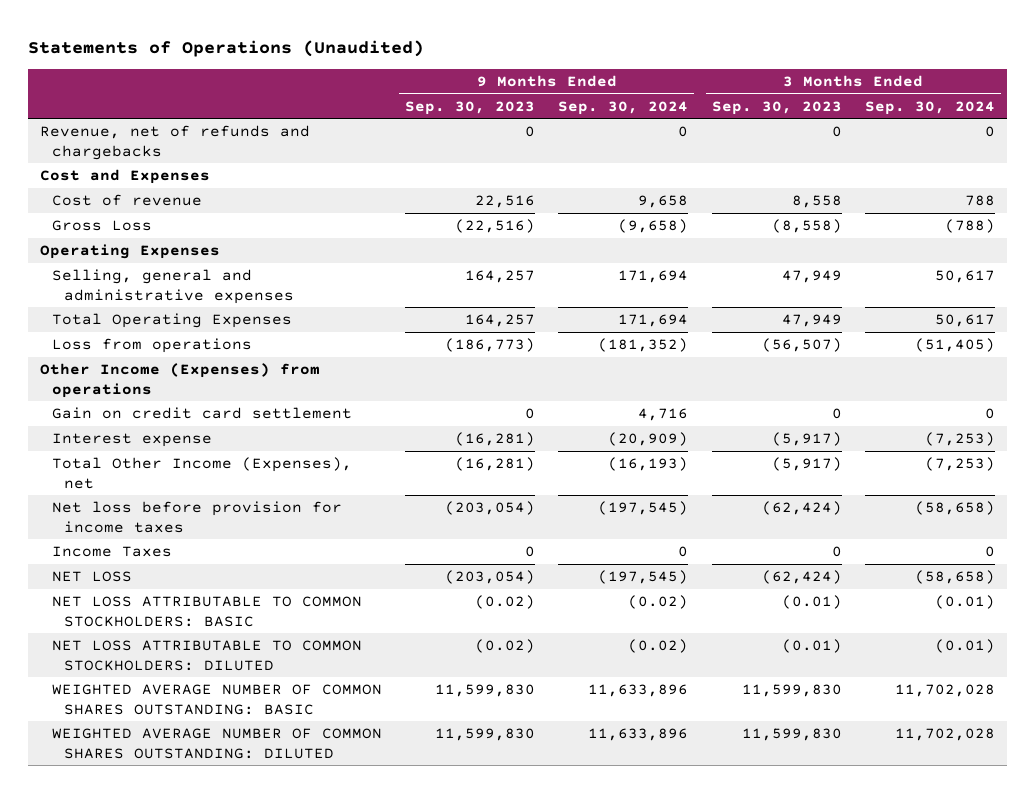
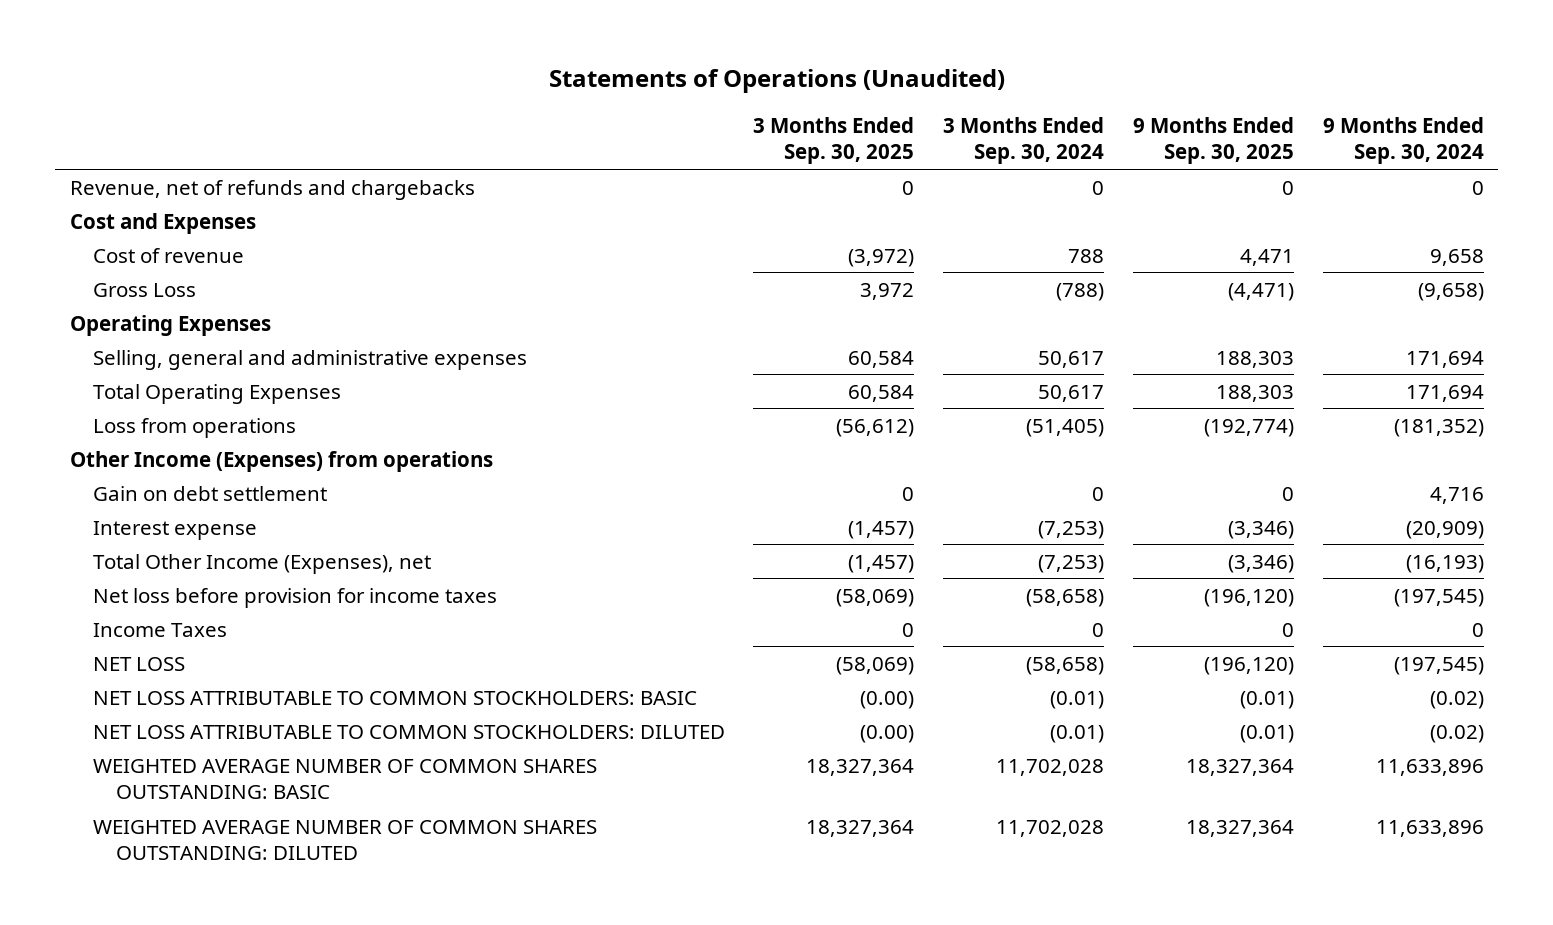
[405,100,536,115] Sep. 30, 2023 -> none
[711,100,842,115] Sep. 30, 2023 -> none
none -> [753,116,915,165] 3 Months Ended Sep. 30, 2025
none -> [1132,116,1294,165] 9 Months Ended Sep. 30, 2025
[51,407,352,420] Gain on credit card settlement -> [92,485,327,501] Gain on debt settlement

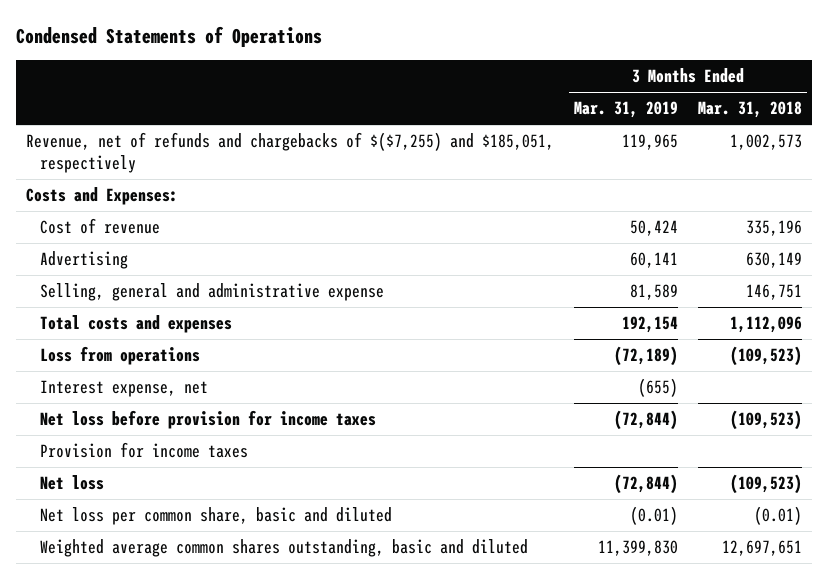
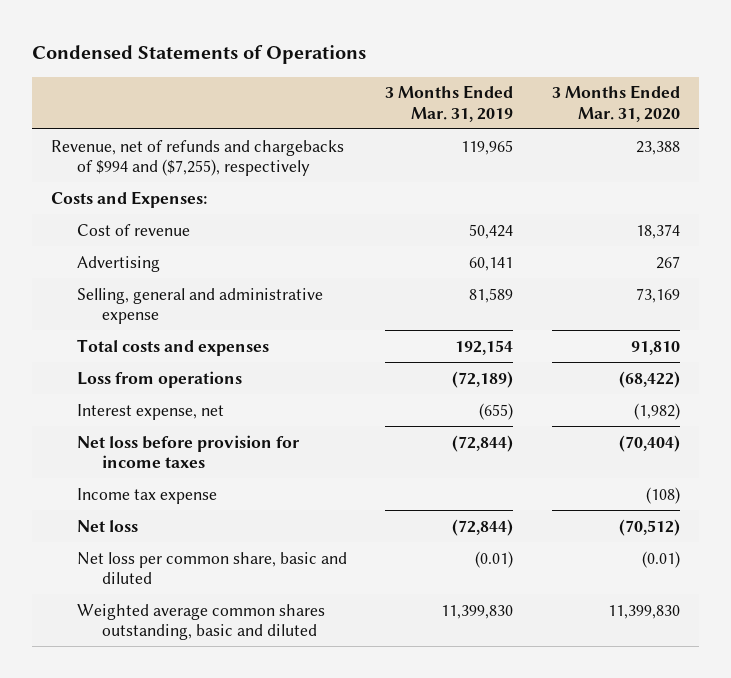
[697,101,802,119] Mar. 31, 2018 -> none
none -> [551,85,680,122] 3 Months Ended Mar. 31, 2020
[26,132,555,173] Revenue, net of refunds and chargebacks of $($7,255) and $185,051, respectively -> [51,139,345,176] Revenue, net of refunds and chargebacks of $994 and ($7,255), respectively
[40,442,249,459] Provision for income taxes -> [76,487,217,504] Income tax expense

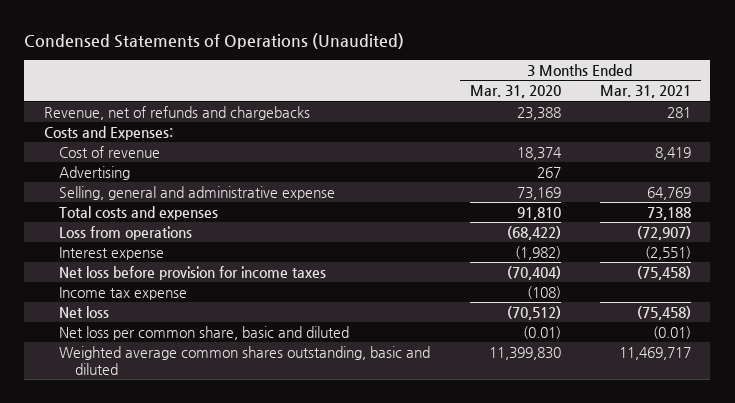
[32,45,367,65] Condensed Statements of Operations -> [24,32,405,49] Condensed Statements of Operations (Unaudited)
[385,85,514,122] 3 Months Ended Mar. 31, 2019 -> none
none -> [599,85,691,99] Mar. 31, 2021
[51,139,345,176] Revenue, net of refunds and chargebacks of $994 and ($7,255), respectively -> [43,106,310,121] Revenue, net of refunds and chargebacks
[76,403,224,420] Interest expense, net -> [59,247,165,261] Interest expense

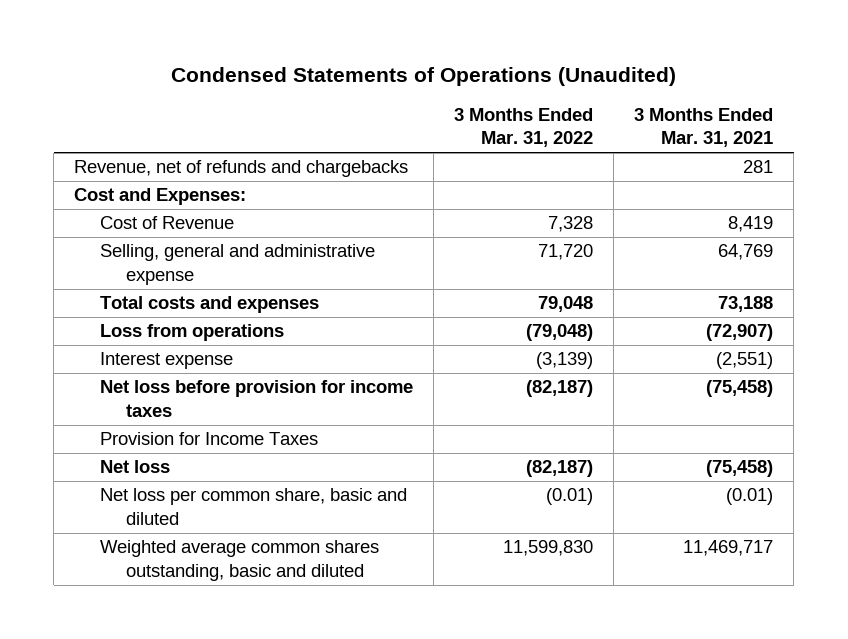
[469,85,561,99] Mar. 31, 2020 -> none
none -> [454,107,594,148] 3 Months Ended Mar. 31, 2022
[59,166,131,181] Advertising -> none
[43,126,173,141] Costs and Expenses: -> [74,188,247,206] Cost and Expenses:
[59,146,161,159] Cost of revenue -> [100,216,235,230] Cost of Revenue
[59,287,188,301] Income tax expense -> [100,432,319,446] Provision for Income Taxes

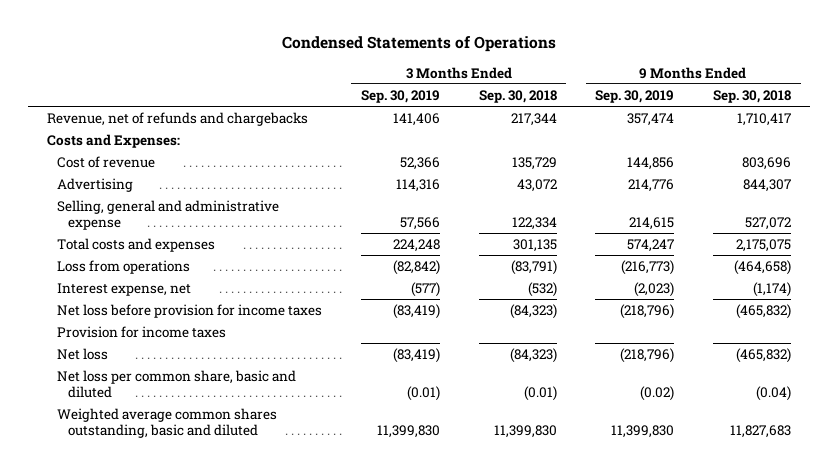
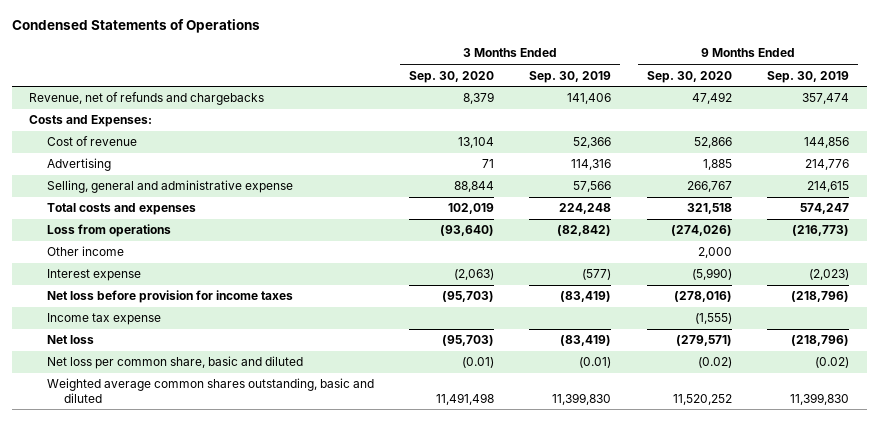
[478,89,557,103] Sep. 30, 2018 -> none
[713,89,792,103] Sep. 30, 2018 -> none
none -> [409,70,495,83] Sep. 30, 2020
none -> [646,70,732,83] Sep. 30, 2020
none -> [46,246,124,257] Other income
[57,282,192,296] Interest expense, net -> [46,269,141,282] Interest expense
[57,325,227,338] Provision for income taxes -> [46,313,161,326] Income tax expense

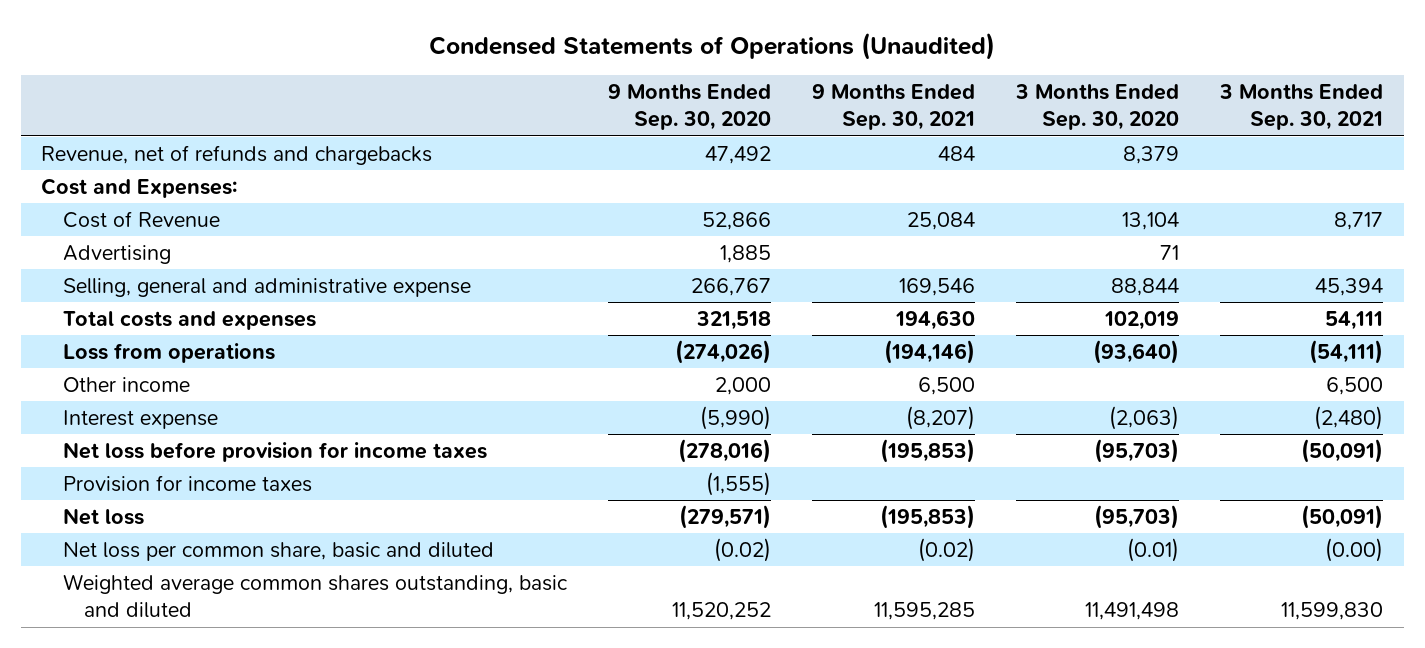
[11,19,260,34] Condensed Statements of Operations -> [429,32,996,61] Condensed Statements of Operations (Unaudited)
[529,70,612,83] Sep. 30, 2019 -> none
[767,70,850,83] Sep. 30, 2019 -> none
none -> [812,84,976,131] 9 Months Ended Sep. 30, 2021
none -> [1219,84,1384,131] 3 Months Ended Sep. 30, 2021
[29,115,153,128] Costs and Expenses: -> [41,177,238,198] Cost and Expenses:
[46,136,137,147] Cost of revenue -> [62,210,220,228] Cost of Revenue
[46,313,161,326] Income tax expense -> [62,474,312,492] Provision for income taxes

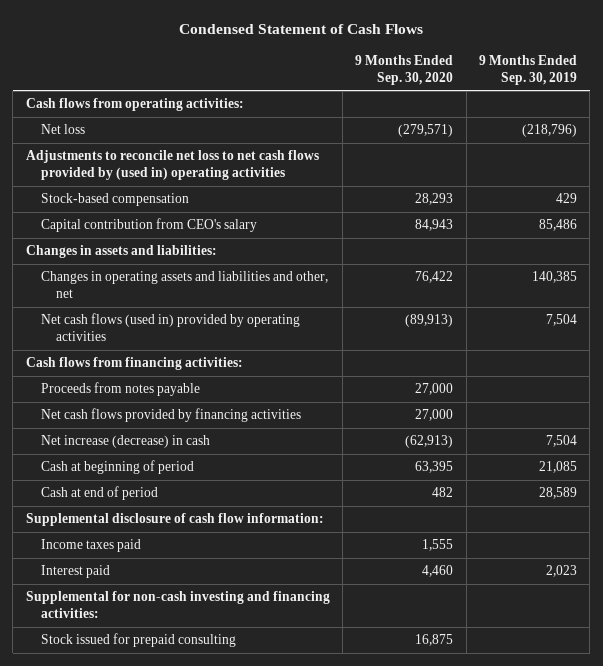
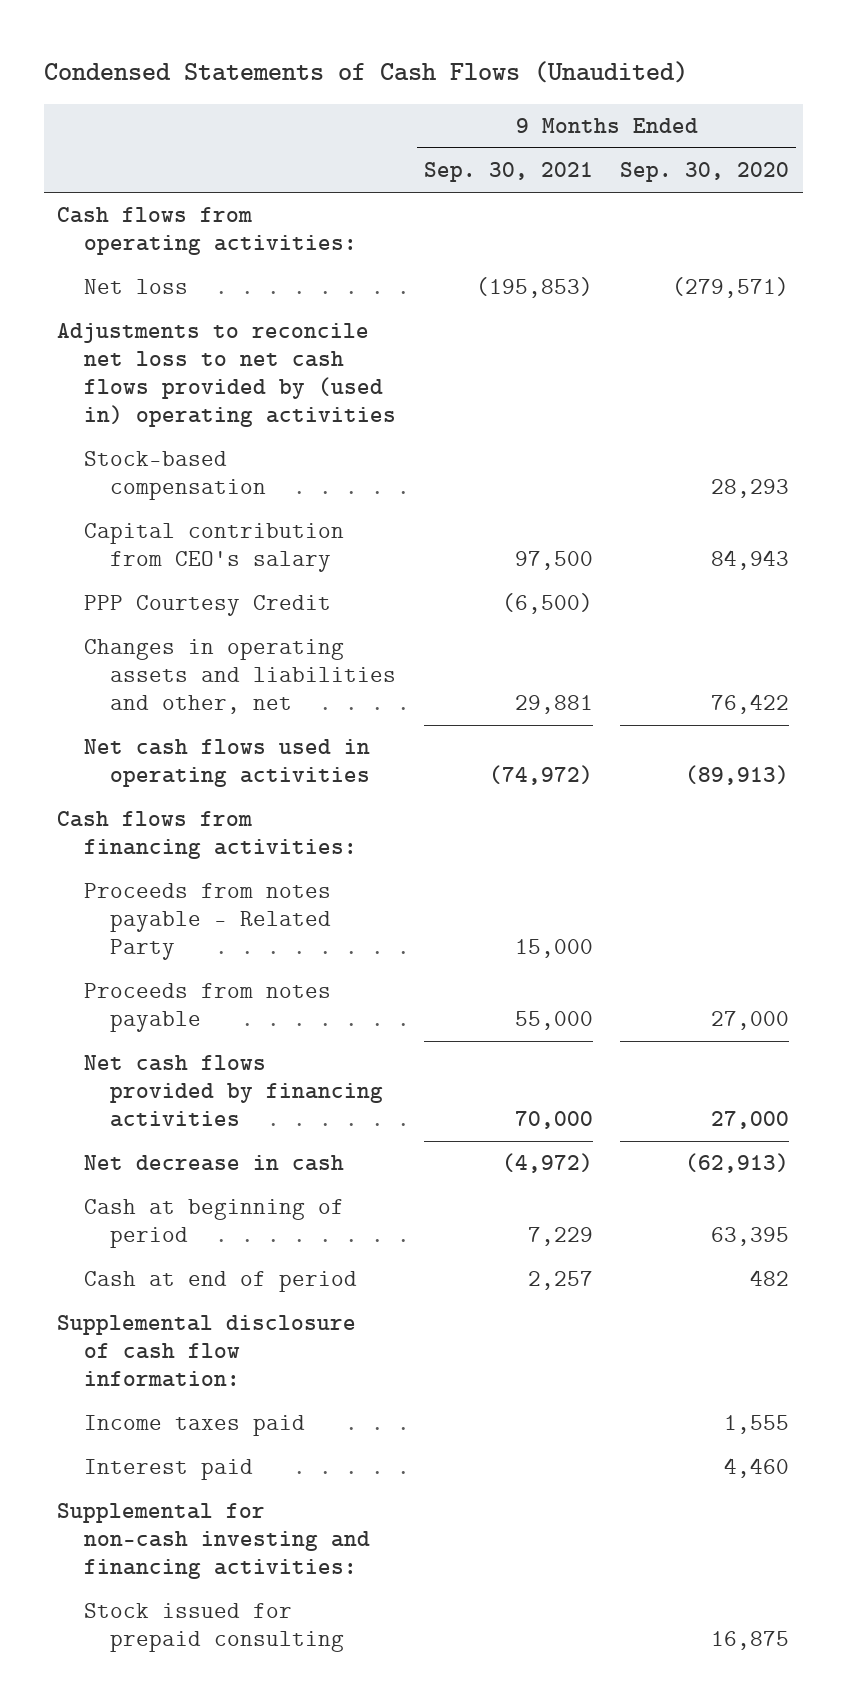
[179,23,424,34] Condensed Statement of Cash Flows -> [43,61,688,84] Condensed Statements of Cash Flows (Unaudited)
[479,54,578,85] 9 Months Ended Sep. 30, 2019 -> none
none -> [423,162,593,183] Sep. 30, 2021
[25,245,217,259] Changes in assets and liabilities: -> none
none -> [83,595,331,617] PPP Courtesy Credit
[40,313,300,342] Net cash flows (used in) provided by operating activities -> [83,739,370,788] Net cash flows used in operating activities
none -> [83,883,331,960] Proceeds from notes payable - Related Party
[40,435,210,449] Net increase (decrease) in cash -> [83,1155,344,1172] Net decrease in cash

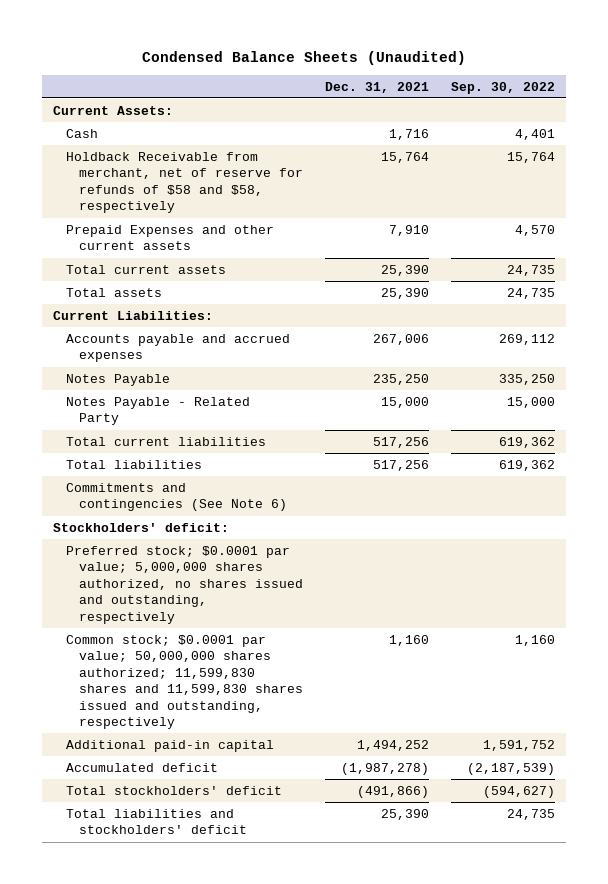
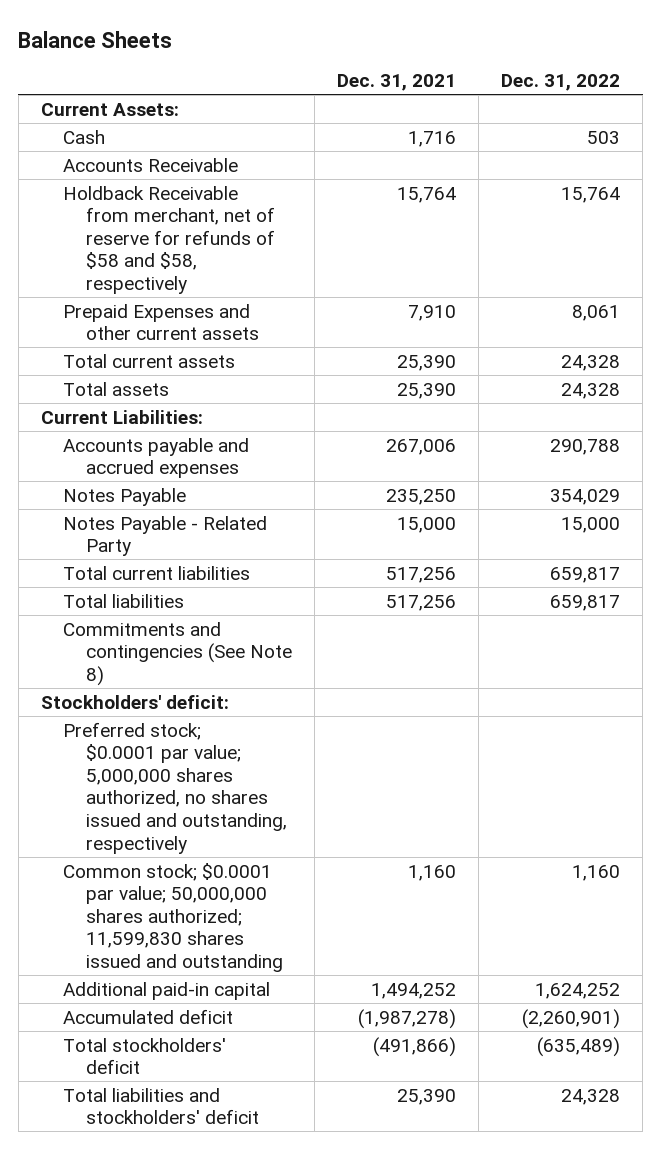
[142,51,467,66] Condensed Balance Sheets (Unaudited) -> [18,30,173,48] Balance Sheets
[451,81,556,94] Sep. 30, 2022 -> none
none -> [501,74,621,92] Dec. 31, 2022
none -> [63,157,239,172] Accounts Receivable
[65,482,287,512] Commitments and contingencies (See Note 6) -> [63,621,292,686] Commitments and contingencies (See Note 8)
[65,634,303,730] Common stock; $0.0001 par value; 50,000,000 shares authorized; 11,599,830 shares and 11,599,830 shares issued and outstanding, respectively -> [63,862,283,973] Common stock; $0.0001 par value; 50,000,000 shares authorized; 11,599,830 shares issued and outstanding

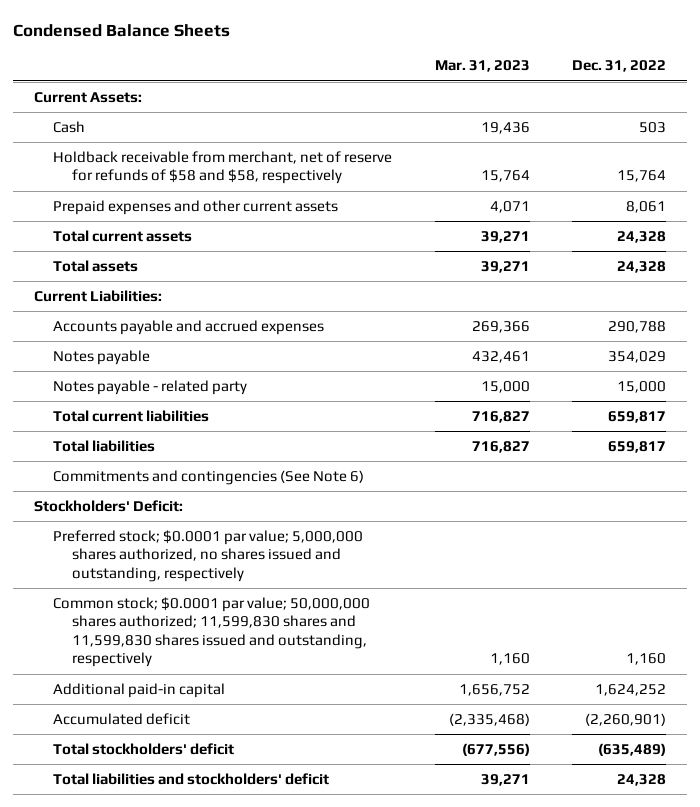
[18,30,173,48] Balance Sheets -> [12,23,230,37] Condensed Balance Sheets
[336,74,456,92] Dec. 31, 2021 -> none
none -> [434,60,530,73] Mar. 31, 2023
[63,157,239,172] Accounts Receivable -> none
[63,185,275,295] Holdback Receivable from merchant, net of reserve for refunds of $58 and $58, respectively -> [53,150,393,185] Holdback receivable from merchant, net of reserve for refunds of $58 and $58, respectively
[63,303,259,341] Prepaid Expenses and other current assets -> [53,199,339,215] Prepaid expenses and other current assets
[63,487,187,506] Notes Payable -> [53,349,151,365] Notes payable
[63,515,268,557] Notes Payable - Related Party -> [53,379,248,395] Notes payable - related party
[63,621,292,686] Commitments and contingencies (See Note 8) -> [53,469,365,485] Commitments and contingencies (See Note 6)
[40,694,229,709] Stockholders' deficit: -> [33,499,183,512] Stockholders' Deficit:
[63,862,283,973] Common stock; $0.0001 par value; 50,000,000 shares authorized; 11,599,830 shares issued and outstanding -> [53,596,371,668] Common stock; $0.0001 par value; 50,000,000 shares authorized; 11,599,830 shares and 11,599,830 shares issued and outstanding, respectively

